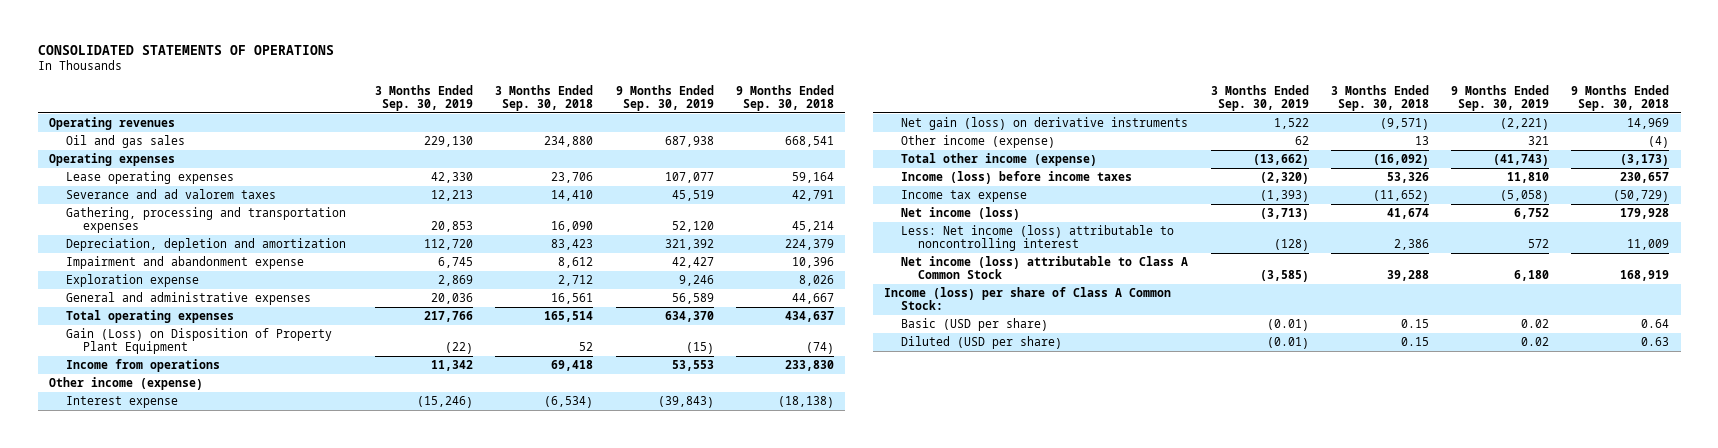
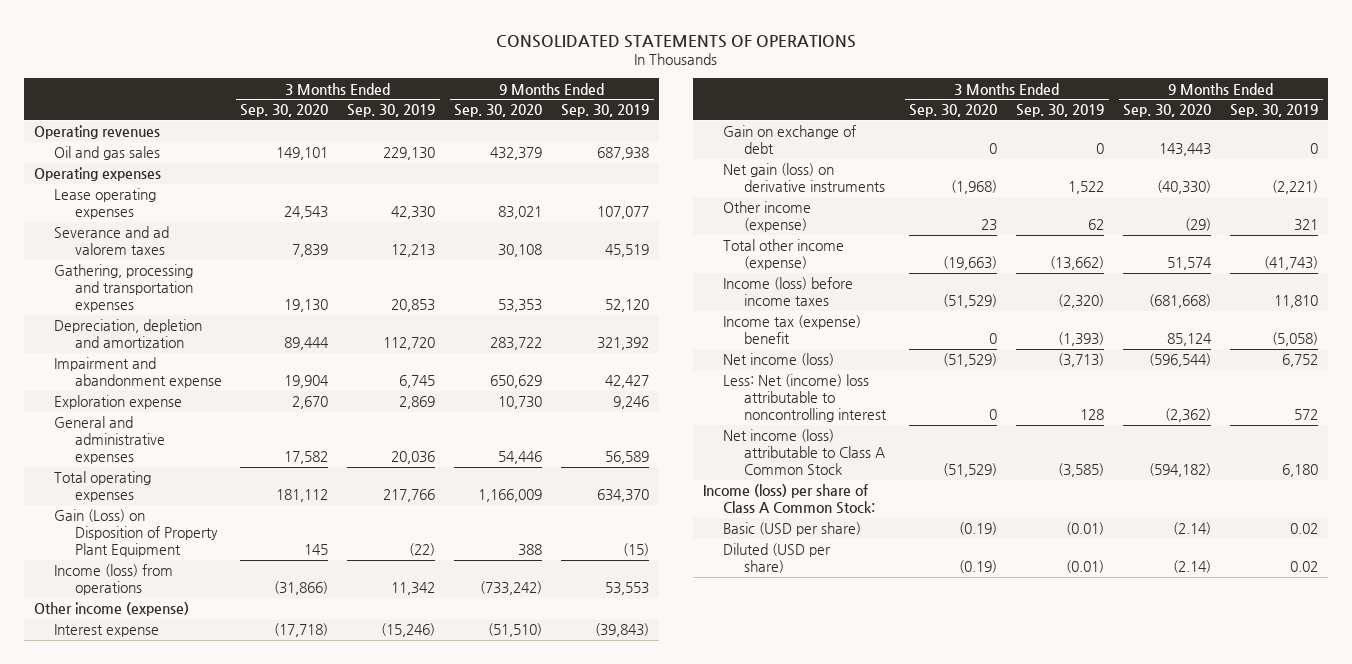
[495,84,594,111] 3 Months Ended Sep. 30, 2018 -> none
[735,84,834,111] 9 Months Ended Sep. 30, 2018 -> none
none -> [240,104,329,118] Sep. 30, 2020
none -> [454,104,543,118] Sep. 30, 2020
[65,359,220,373] Income from operations -> [54,564,174,596] Income (loss) from operations
none -> [723,125,857,155] Gain on exchange of debt
[901,190,1028,203] Income tax expense -> [723,315,862,345] Income tax (expense) benefit
[901,225,1175,252] Less: Net income (loss) attributable to noncontrolling interest -> [723,374,887,423] Less: Net (income) loss attributable to noncontrolling interest
[1273,239,1309,252] (128) -> [1080,409,1105,421] 128

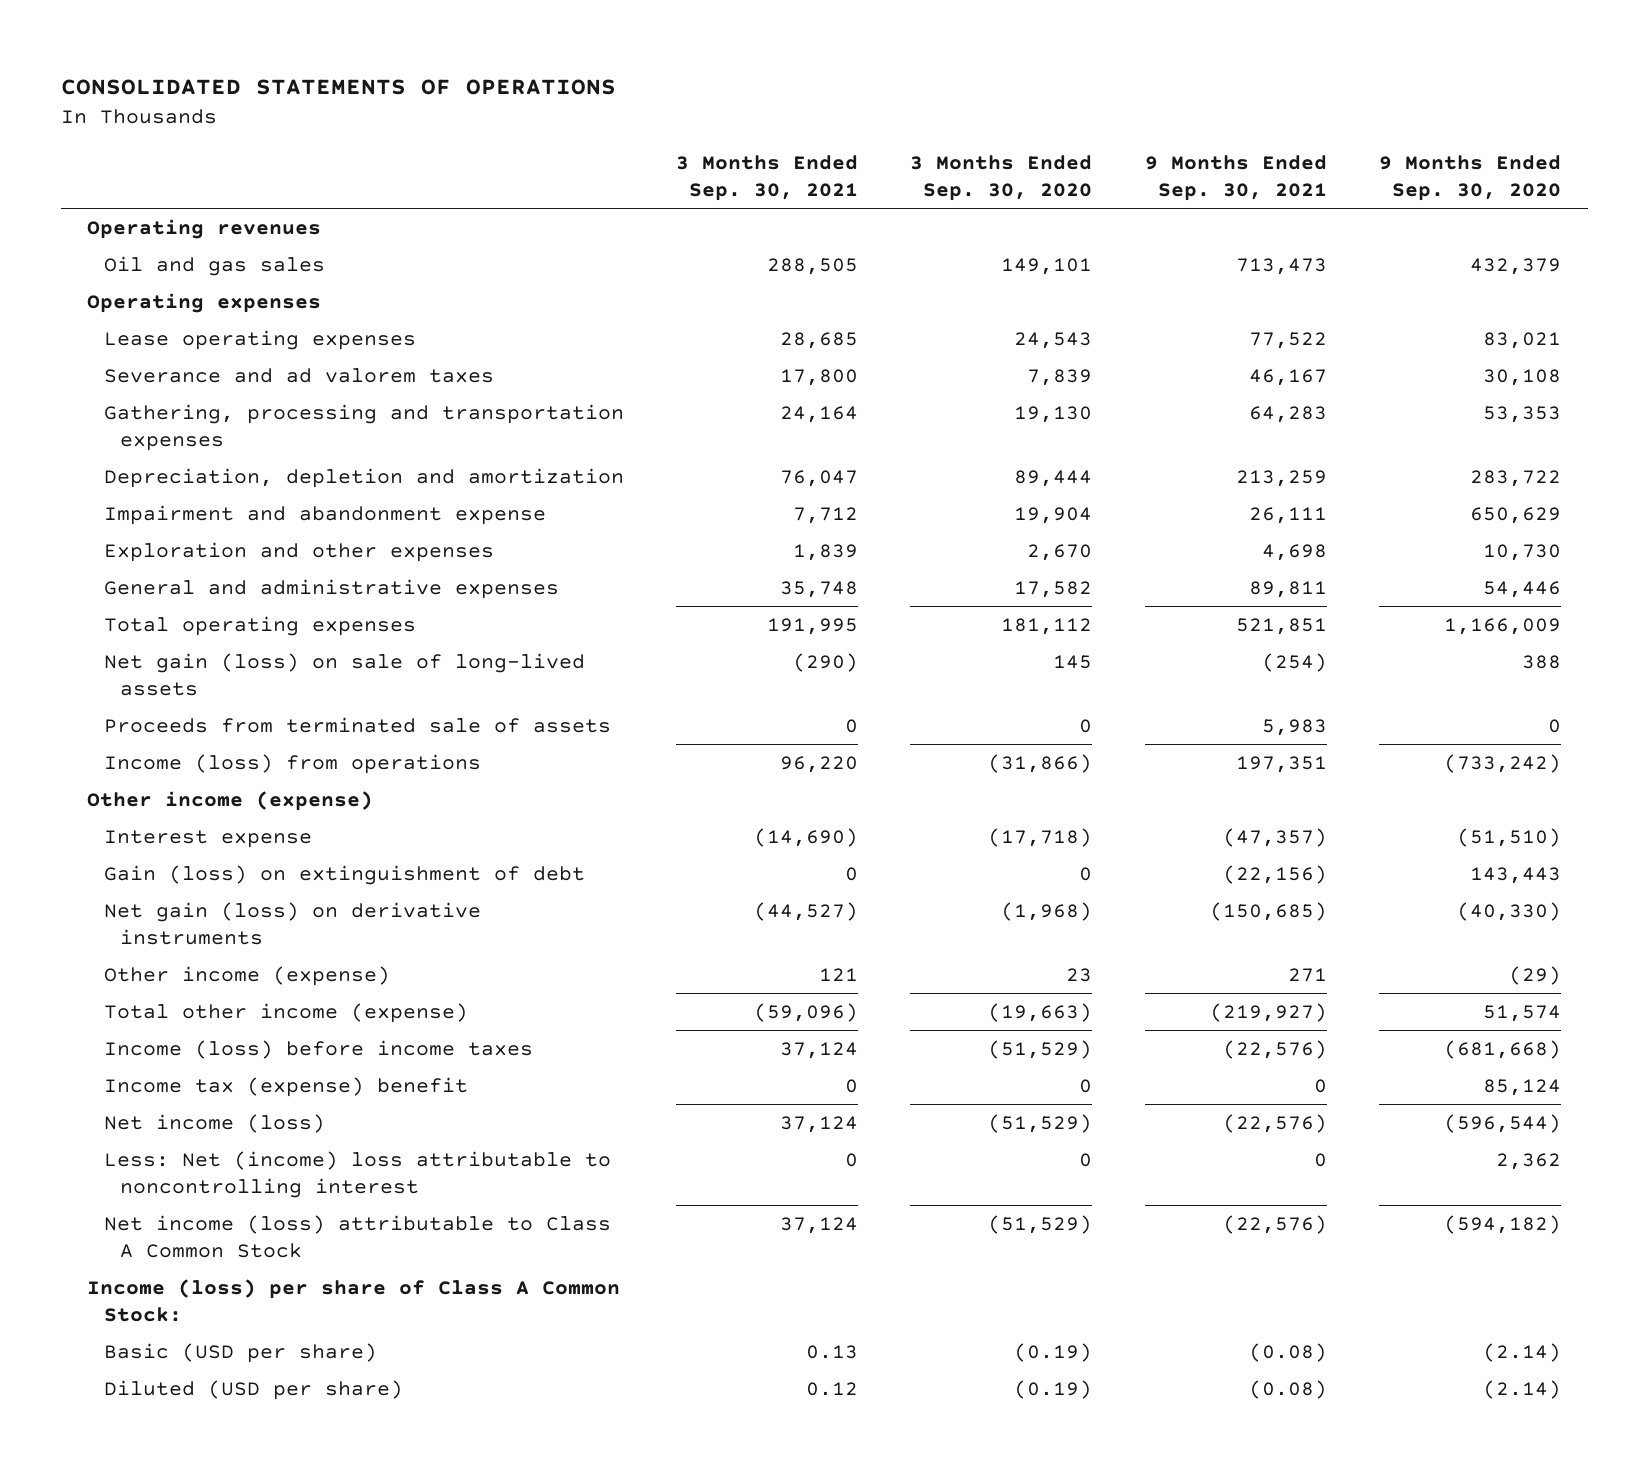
[347,104,436,118] Sep. 30, 2019 -> none
[561,104,650,118] Sep. 30, 2019 -> none
none -> [676,155,859,202] 3 Months Ended Sep. 30, 2021
none -> [1144,155,1327,202] 9 Months Ended Sep. 30, 2021
[54,395,183,410] Exploration expense -> [103,541,494,562] Exploration and other expenses
[54,509,218,558] Gain (Loss) on Disposition of Property Plant Equipment -> [103,652,585,696] Net gain (loss) on sale of long-lived assets
none -> [103,716,611,733] Proceeds from terminated sale of assets
[723,125,857,155] Gain on exchange of debt -> [103,864,585,885] Gain (loss) on extinguishment of debt
[1165,408,1212,423] (2,362) -> [1496,1152,1562,1170] 2,362

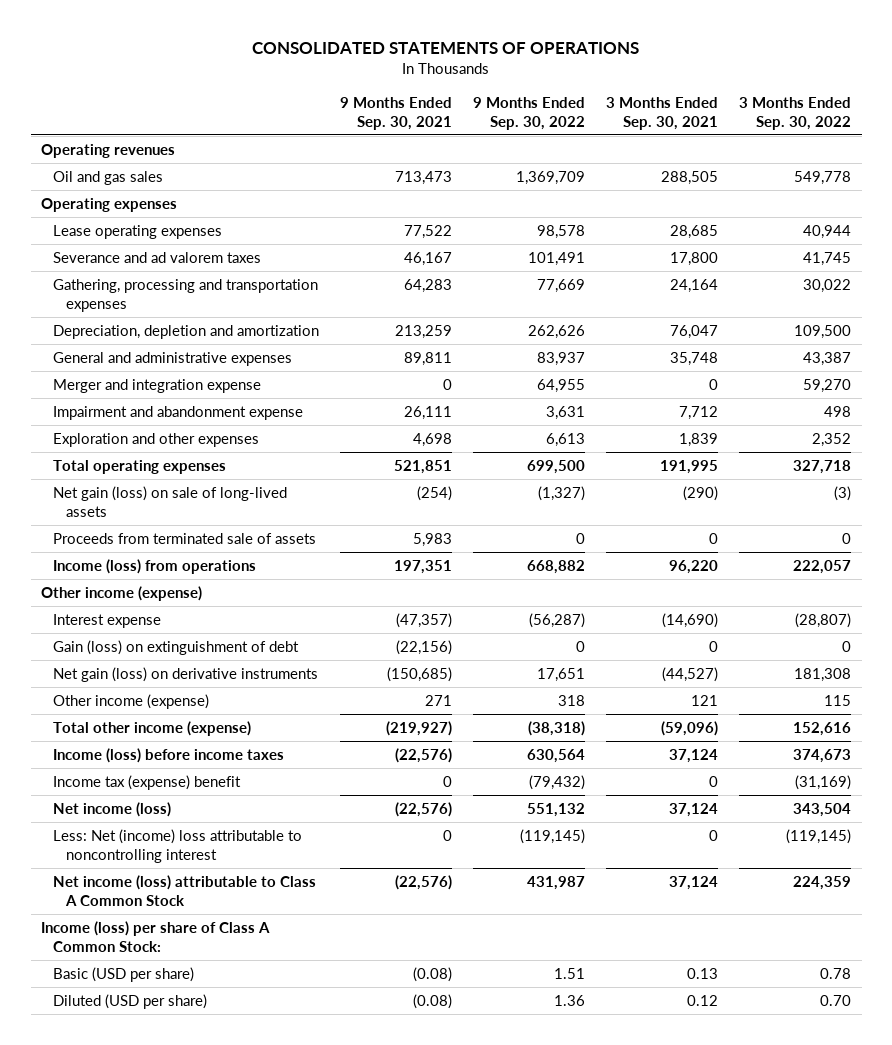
[910,155,1093,202] 3 Months Ended Sep. 30, 2020 -> none
[1379,155,1562,202] 9 Months Ended Sep. 30, 2020 -> none
none -> [473,96,586,130] 9 Months Ended Sep. 30, 2022
none -> [739,96,852,130] 3 Months Ended Sep. 30, 2022
[103,578,559,599] General and administrative expenses -> [53,351,293,366] General and administrative expenses
none -> [53,378,262,393] Merger and integration expense

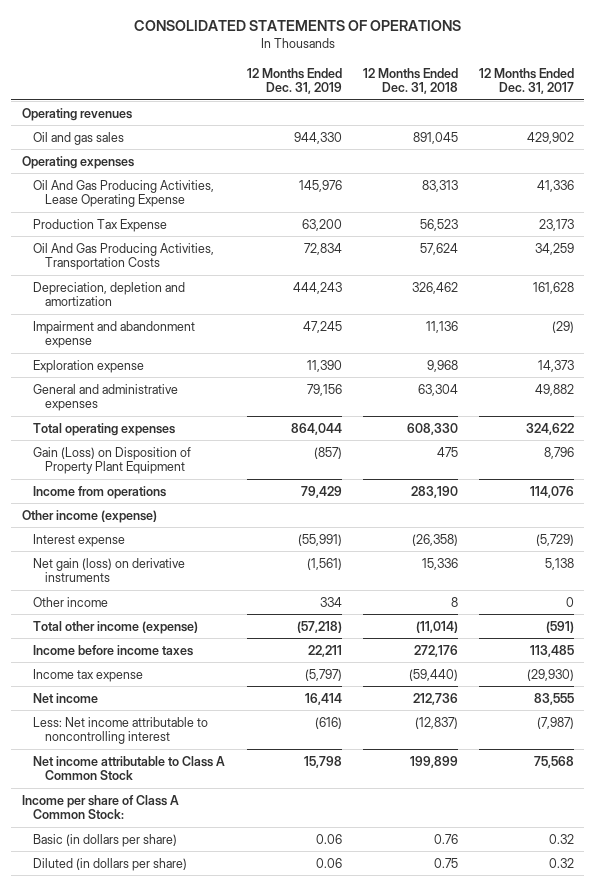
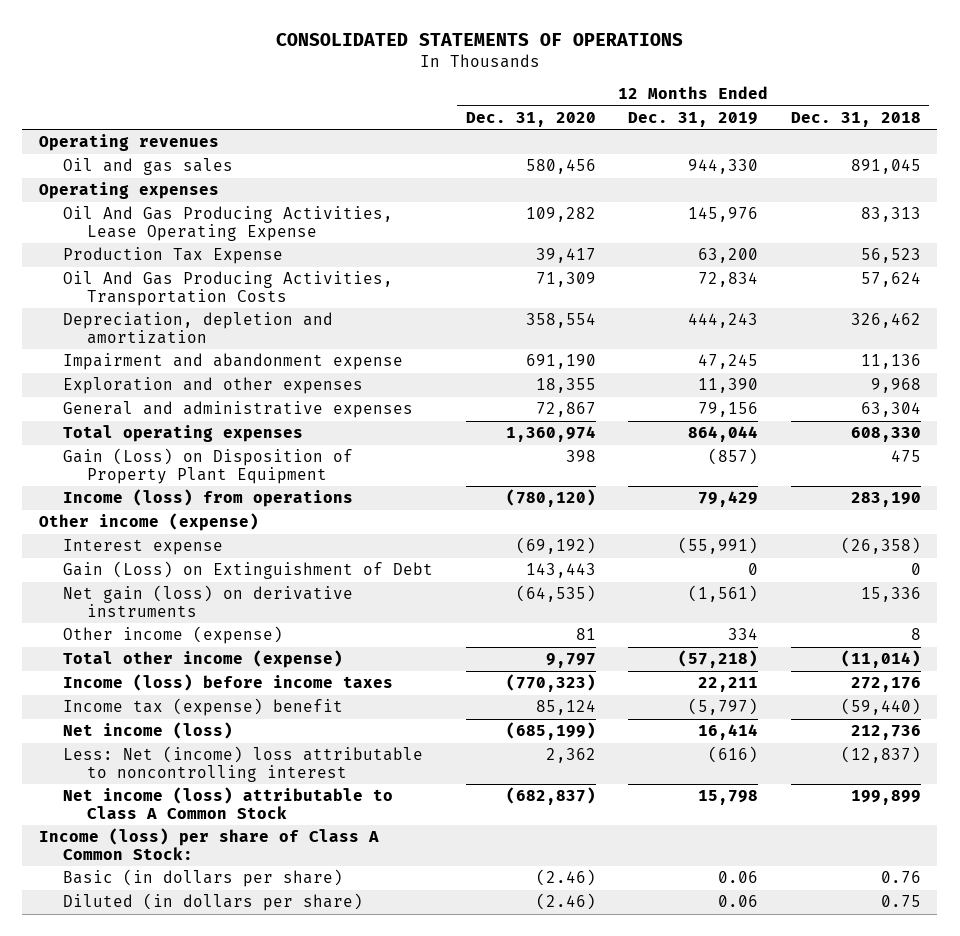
[478,67,574,95] 12 Months Ended Dec. 31, 2017 -> none
none -> [465,111,596,127] Dec. 31, 2020
[33,359,145,373] Exploration expense -> [62,377,363,395] Exploration and other expenses
[33,485,167,499] Income from operations -> [62,489,353,508] Income (loss) from operations
none -> [62,561,433,580] Gain (Loss) on Extinguishment of Debt
[33,596,109,607] Other income -> [62,626,283,645] Other income (expense)
[33,644,194,656] Income before income taxes -> [62,674,393,692] Income (loss) before income taxes
[33,668,144,682] Income tax expense -> [62,698,343,717] Income tax (expense) benefit
[33,692,99,703] Net income -> [62,722,233,740] Net income (loss)
[33,716,209,745] Less: Net income attributable to noncontrolling interest -> [62,746,423,782] Less: Net (income) loss attributable to noncontrolling interest
[33,755,226,781] Net income attributable to Class A Common Stock -> [62,787,393,819] Net income (loss) attributable to Class A Common Stock
[22,794,180,820] Income per share of Class A Common Stock: -> [38,828,379,860] Income (loss) per share of Class A Common Stock:

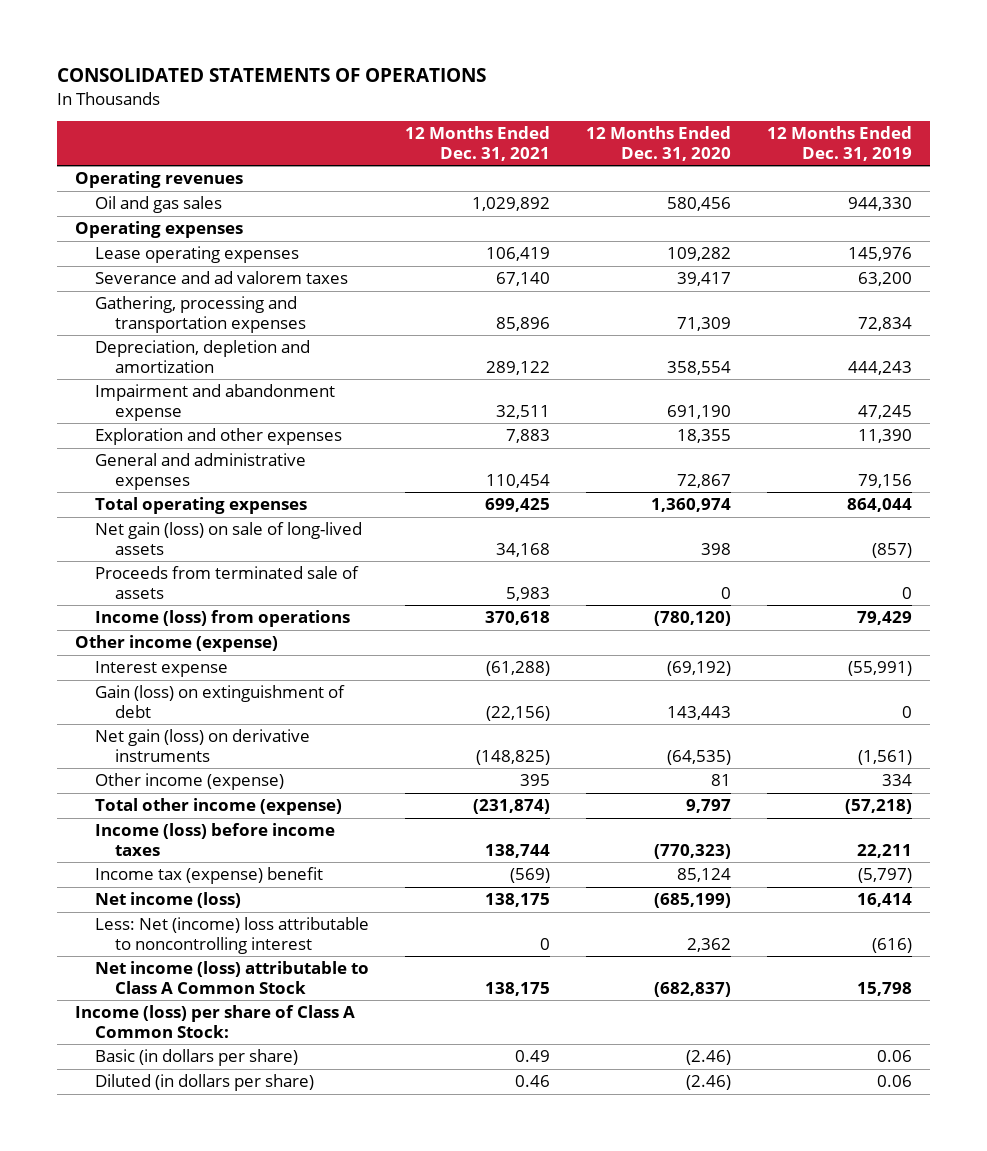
[791,111,922,127] Dec. 31, 2018 -> none
none -> [405,126,551,161] 12 Months Ended Dec. 31, 2021
[62,206,393,241] Oil And Gas Producing Activities, Lease Operating Expense -> [94,246,299,264] Lease operating expenses
[62,247,283,265] Production Tax Expense -> [94,271,348,285] Severance and ad valorem taxes
[62,271,393,306] Oil And Gas Producing Activities, Transportation Costs -> [94,296,307,333] Gathering, processing and transportation expenses
[62,448,353,484] Gain (Loss) on Disposition of Property Plant Equipment -> [94,522,362,555] Net gain (loss) on sale of long-lived assets
none -> [94,566,359,599] Proceeds from terminated sale of assets
[62,561,433,580] Gain (Loss) on Extinguishment of Debt -> [94,685,345,718] Gain (loss) on extinguishment of debt

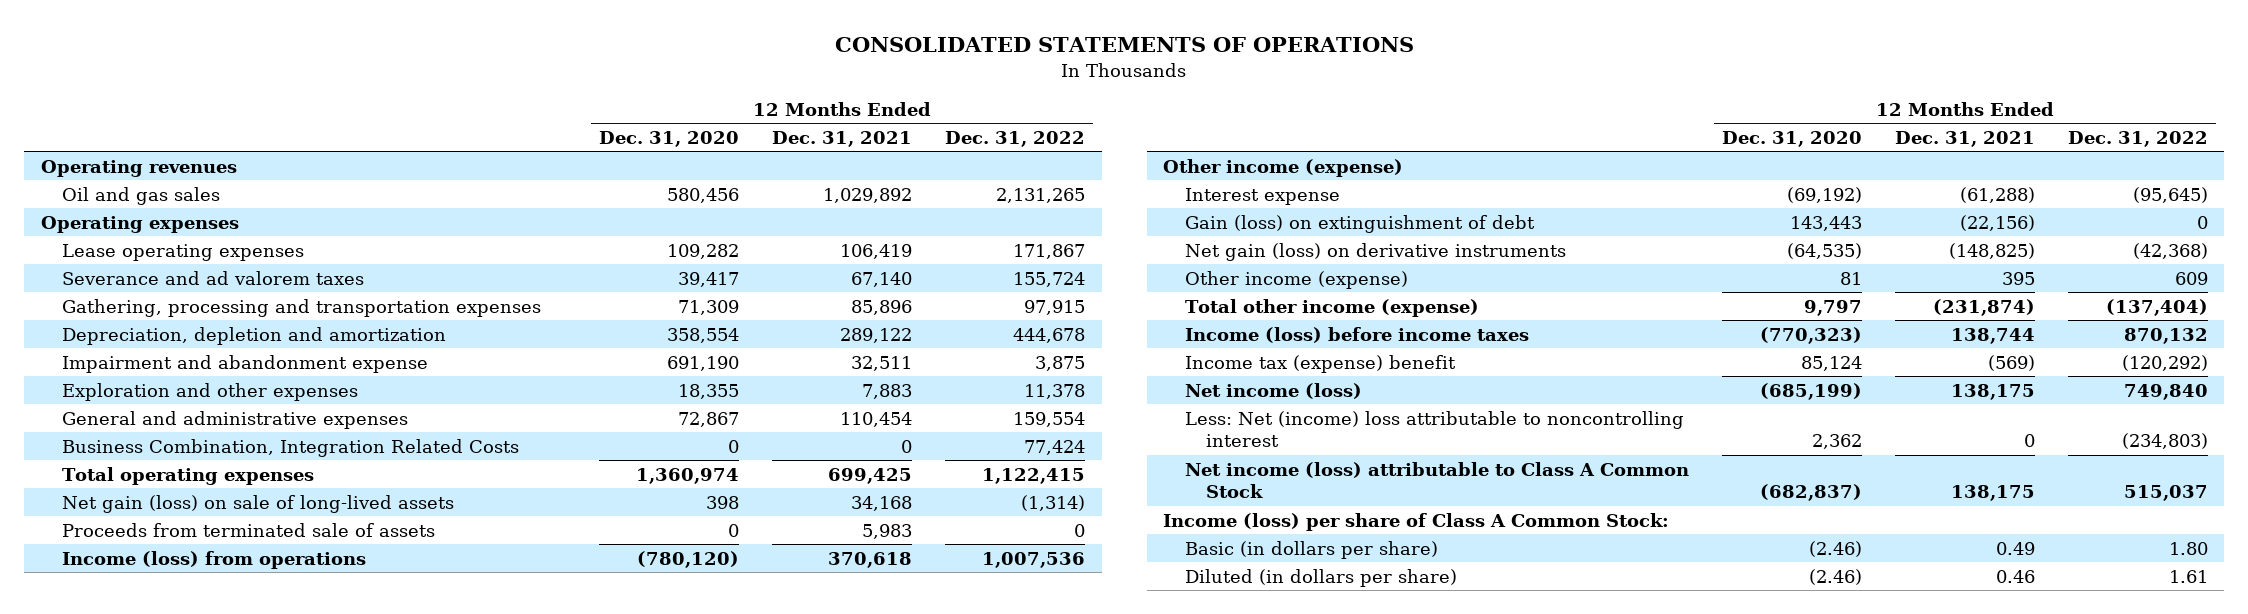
[767,126,913,161] 12 Months Ended Dec. 31, 2019 -> none
none -> [945,130,1086,147] Dec. 31, 2022
none -> [62,438,520,457] Business Combination, Integration Related Costs

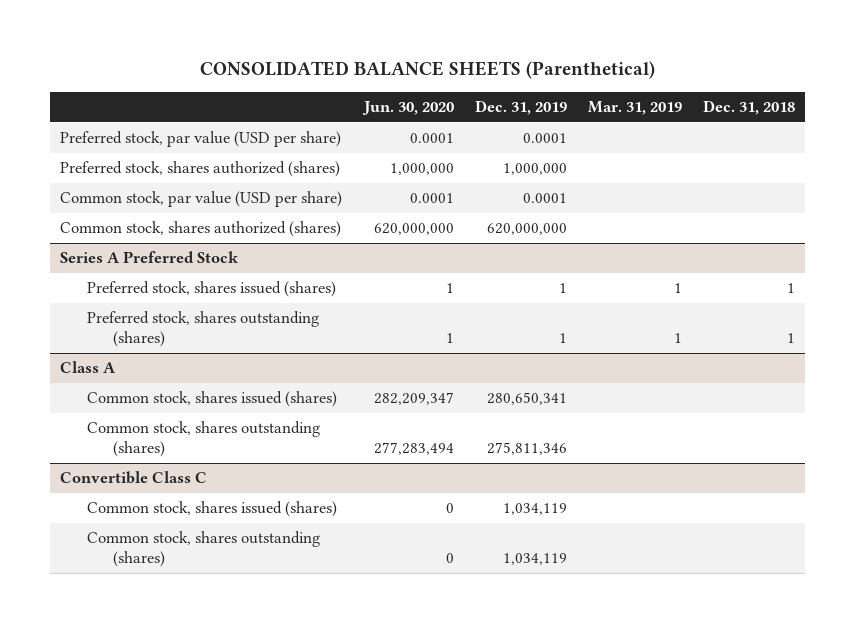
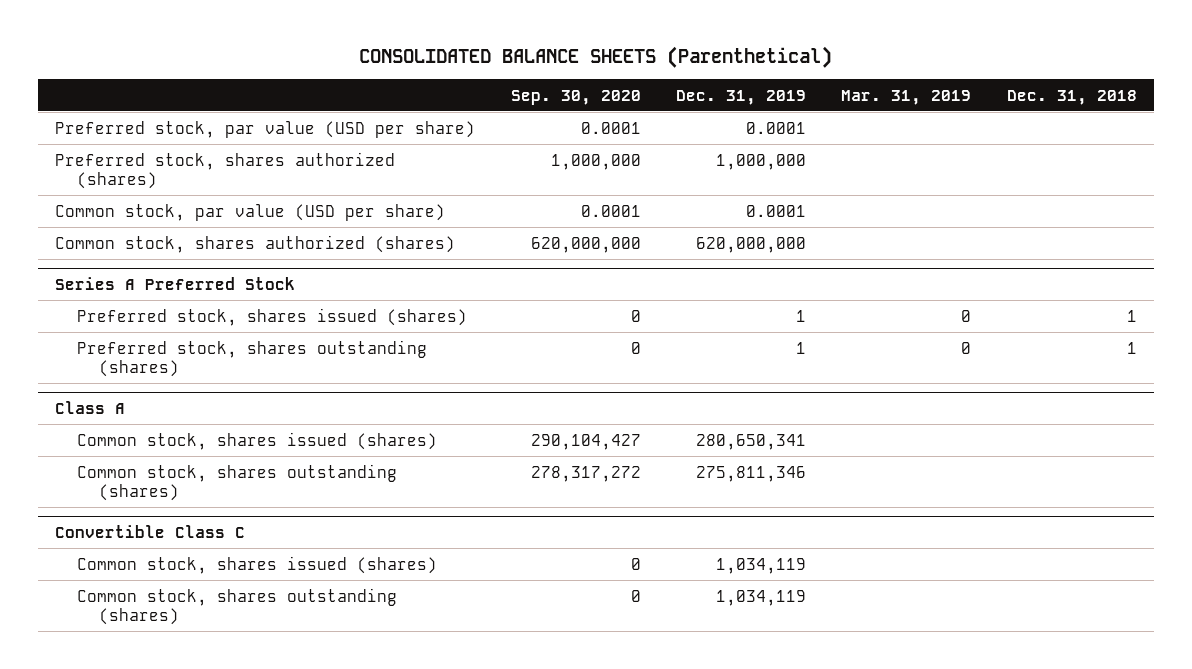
[361,101,454,116] Jun. 30, 2020 -> none
none -> [510,89,641,105] Sep. 30, 2020
[673,283,682,294] 1 -> [961,309,972,322] 0
[673,333,682,344] 1 -> [961,341,972,354] 0

